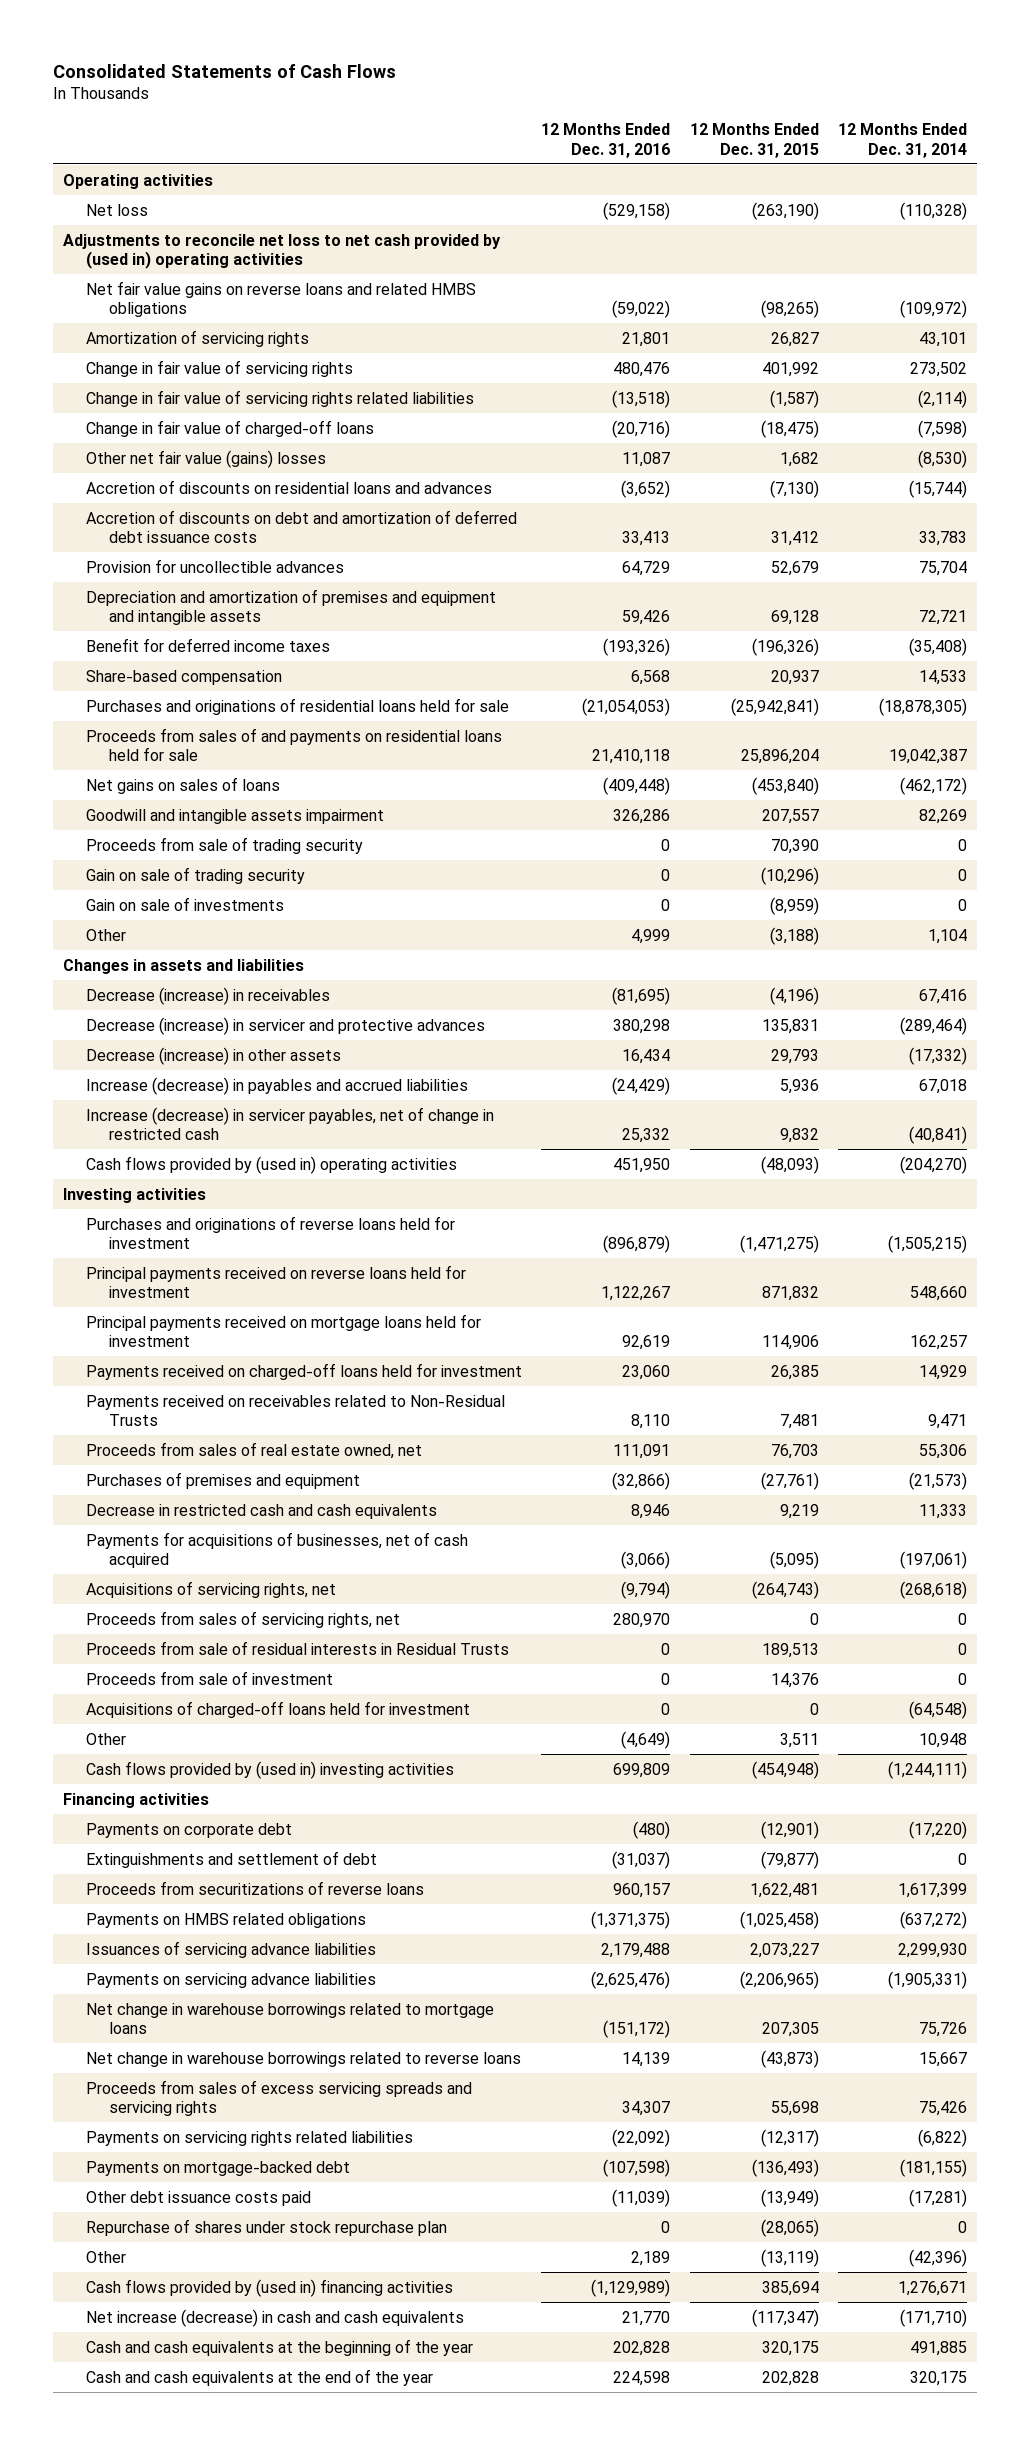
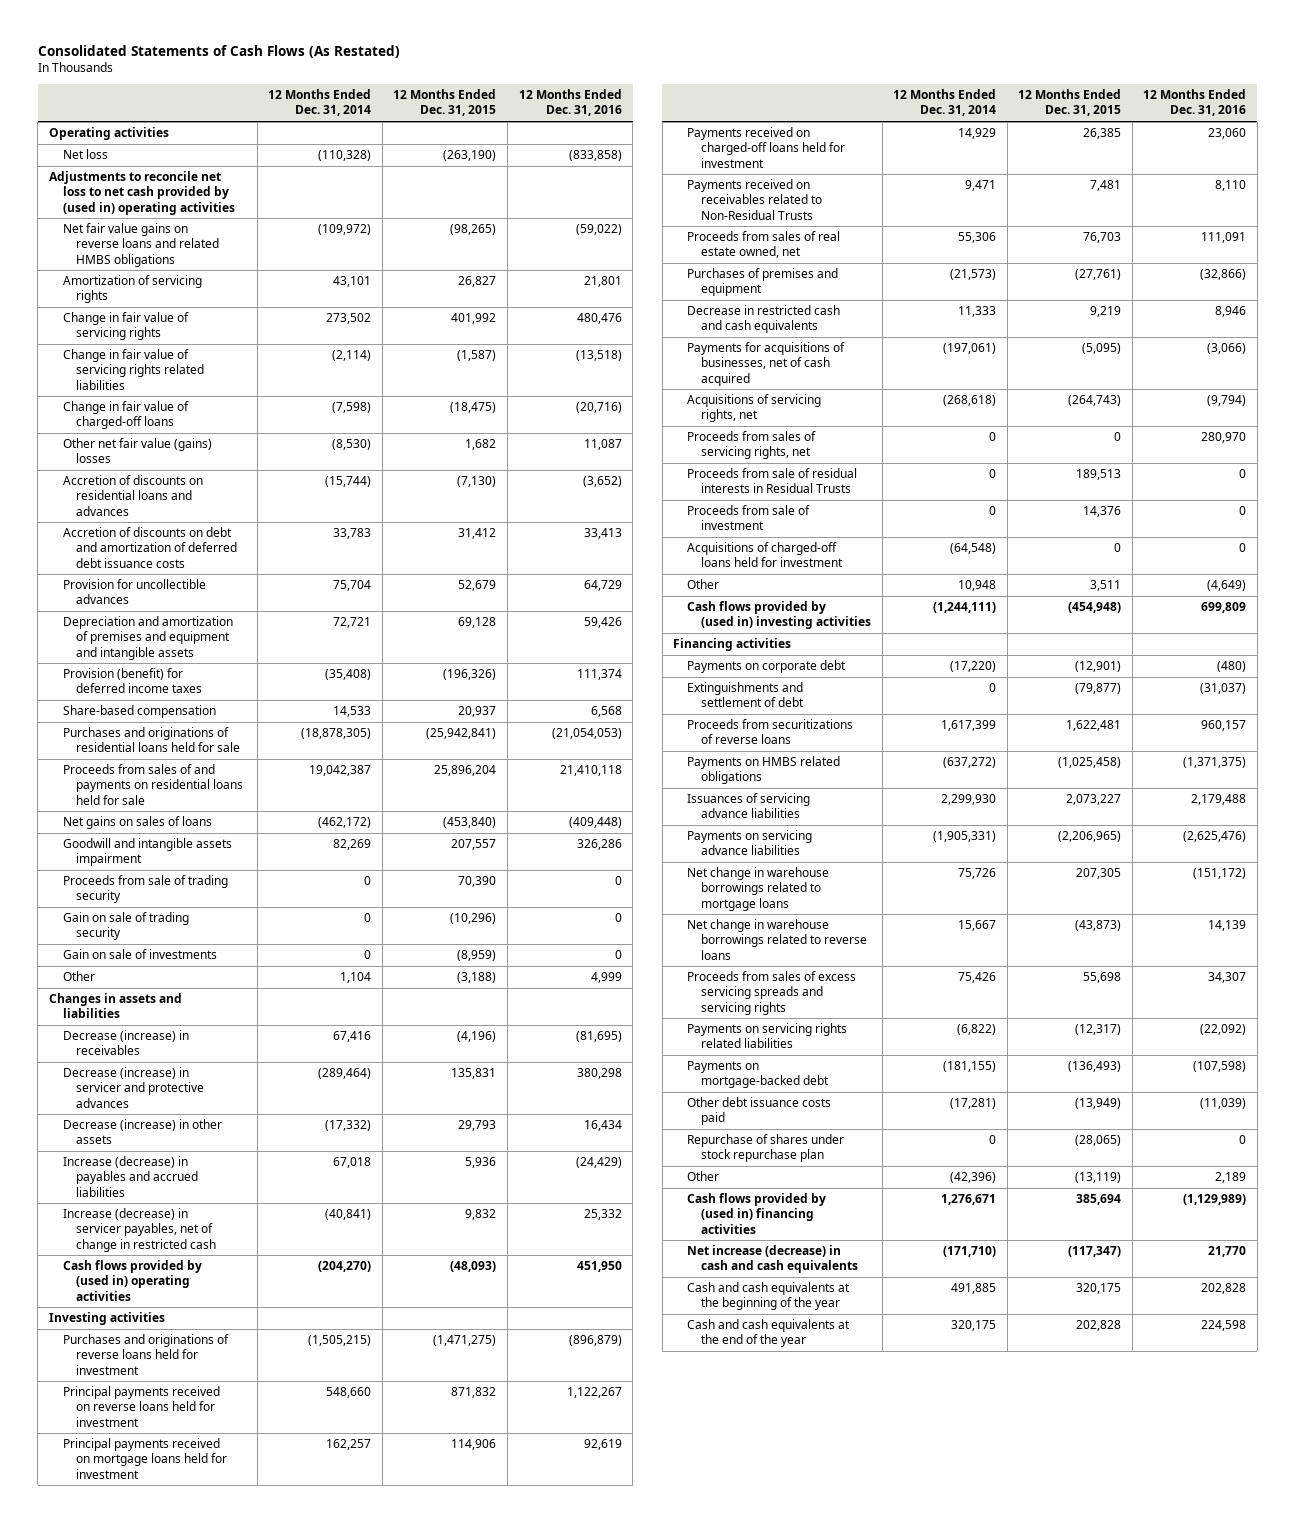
[53,63,397,78] Consolidated Statements of Cash Flows -> [37,45,400,59] Consolidated Statements of Cash Flows (As Restated)
[603,201,671,220] (529,158) -> [568,150,622,162] (833,858)
[85,637,330,652] Benefit for deferred income taxes -> [62,668,203,694] Provision (benefit) for deferred income taxes
[603,637,671,656] (193,326) -> [576,669,622,681] 111,374

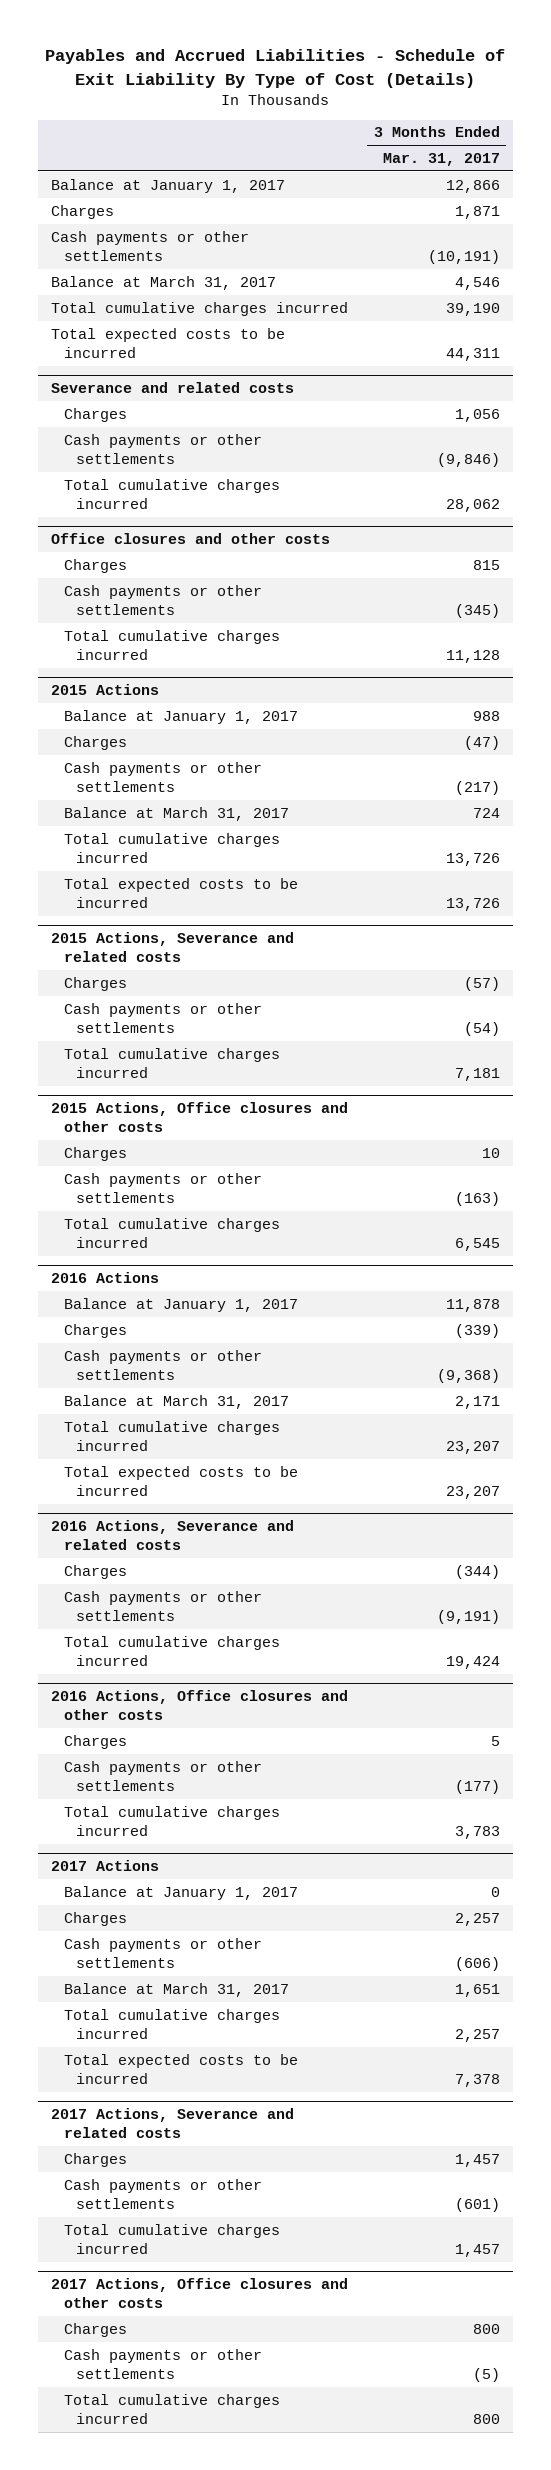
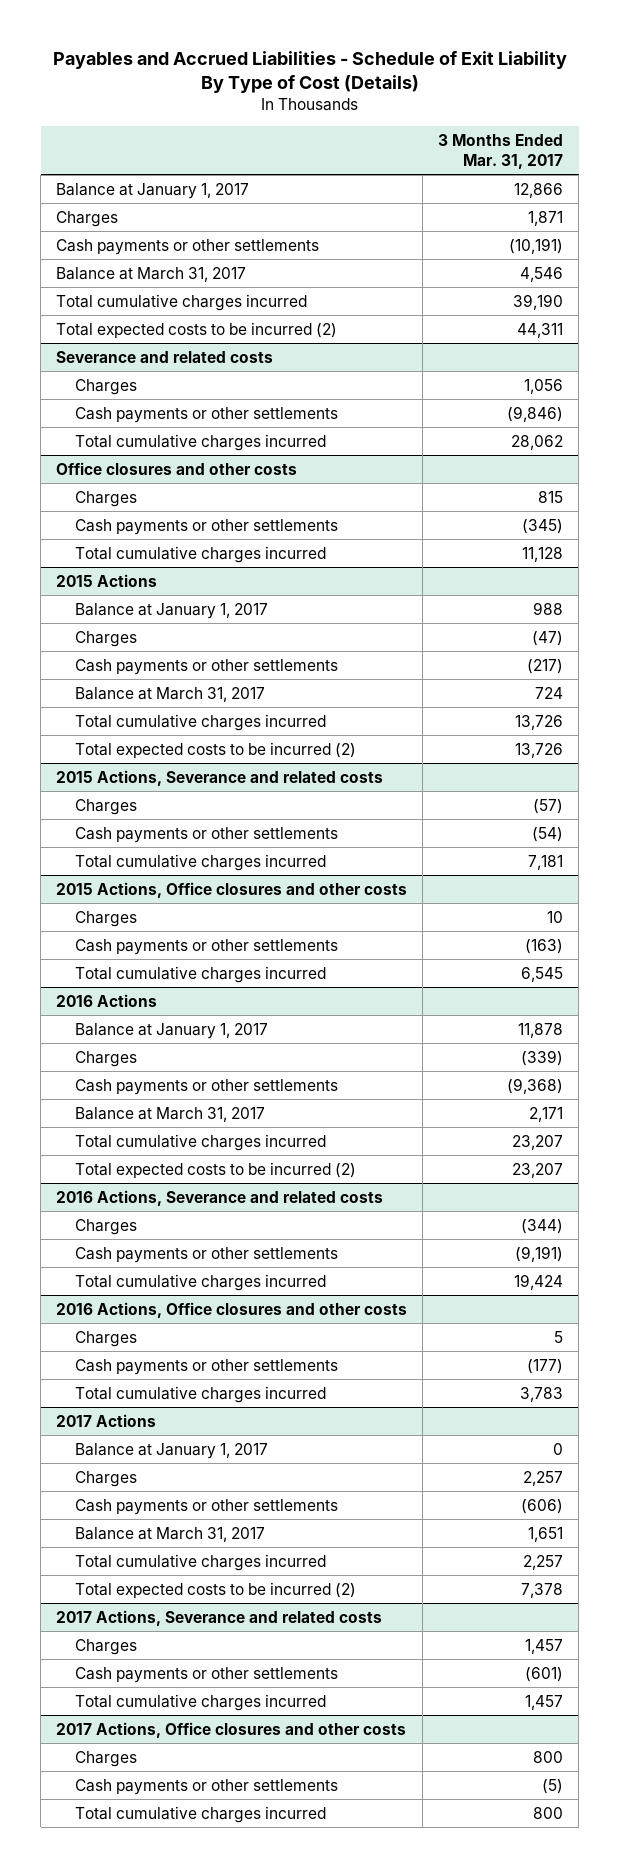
[50,327,285,358] Total expected costs to be incurred -> [56,321,338,338] Total expected costs to be incurred (2)
[63,877,298,908] Total expected costs to be incurred -> [75,741,357,758] Total expected costs to be incurred (2)
[63,1465,298,1496] Total expected costs to be incurred -> [75,1161,357,1178] Total expected costs to be incurred (2)
[63,2053,298,2084] Total expected costs to be incurred -> [75,1581,357,1598] Total expected costs to be incurred (2)

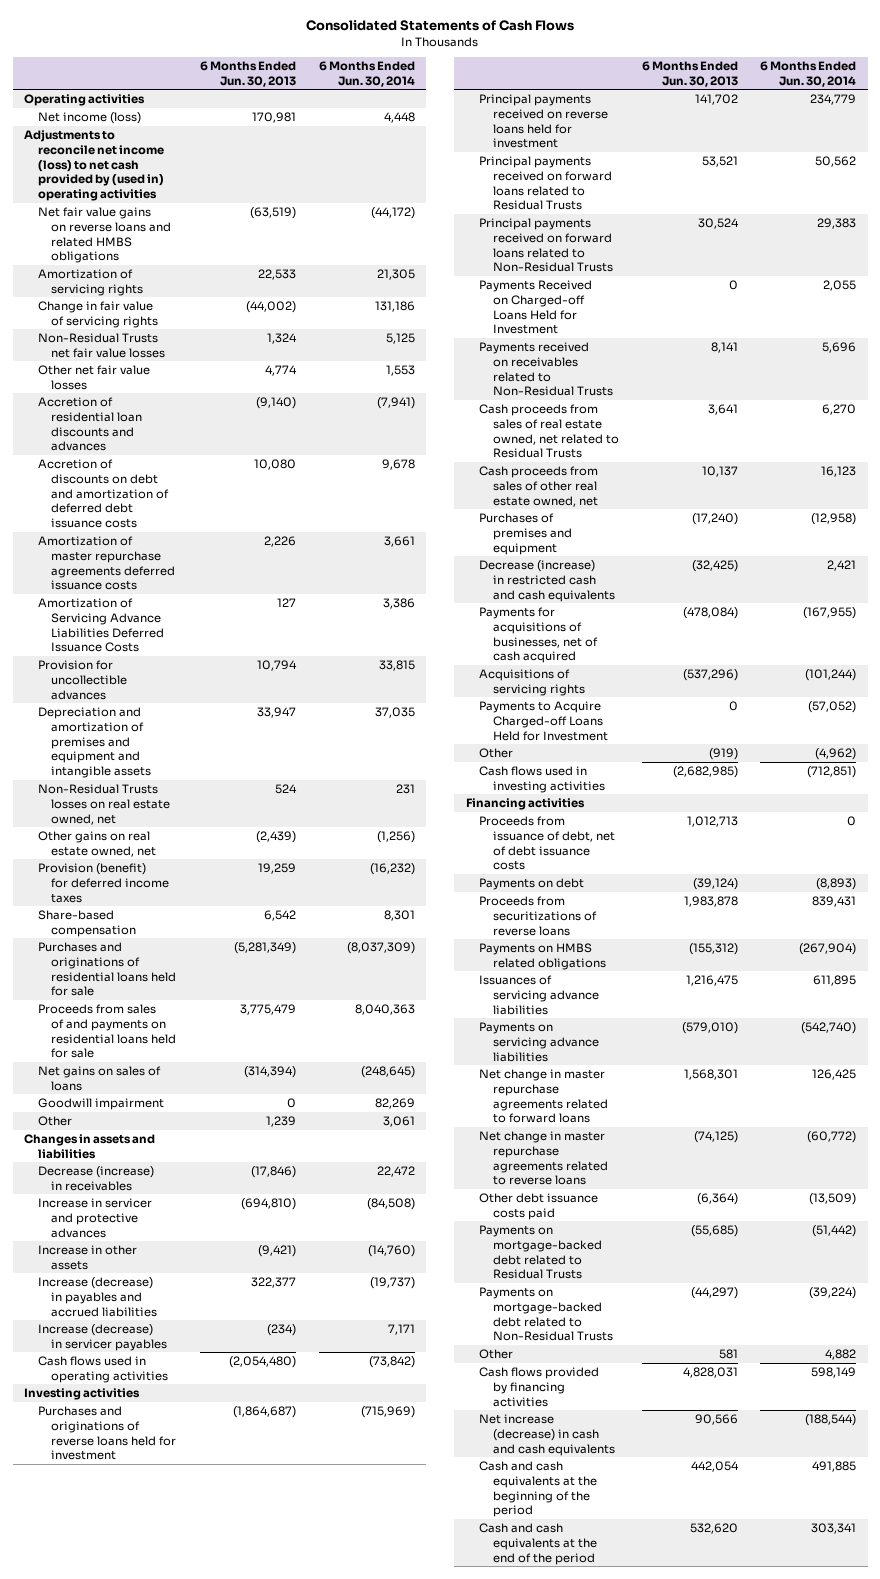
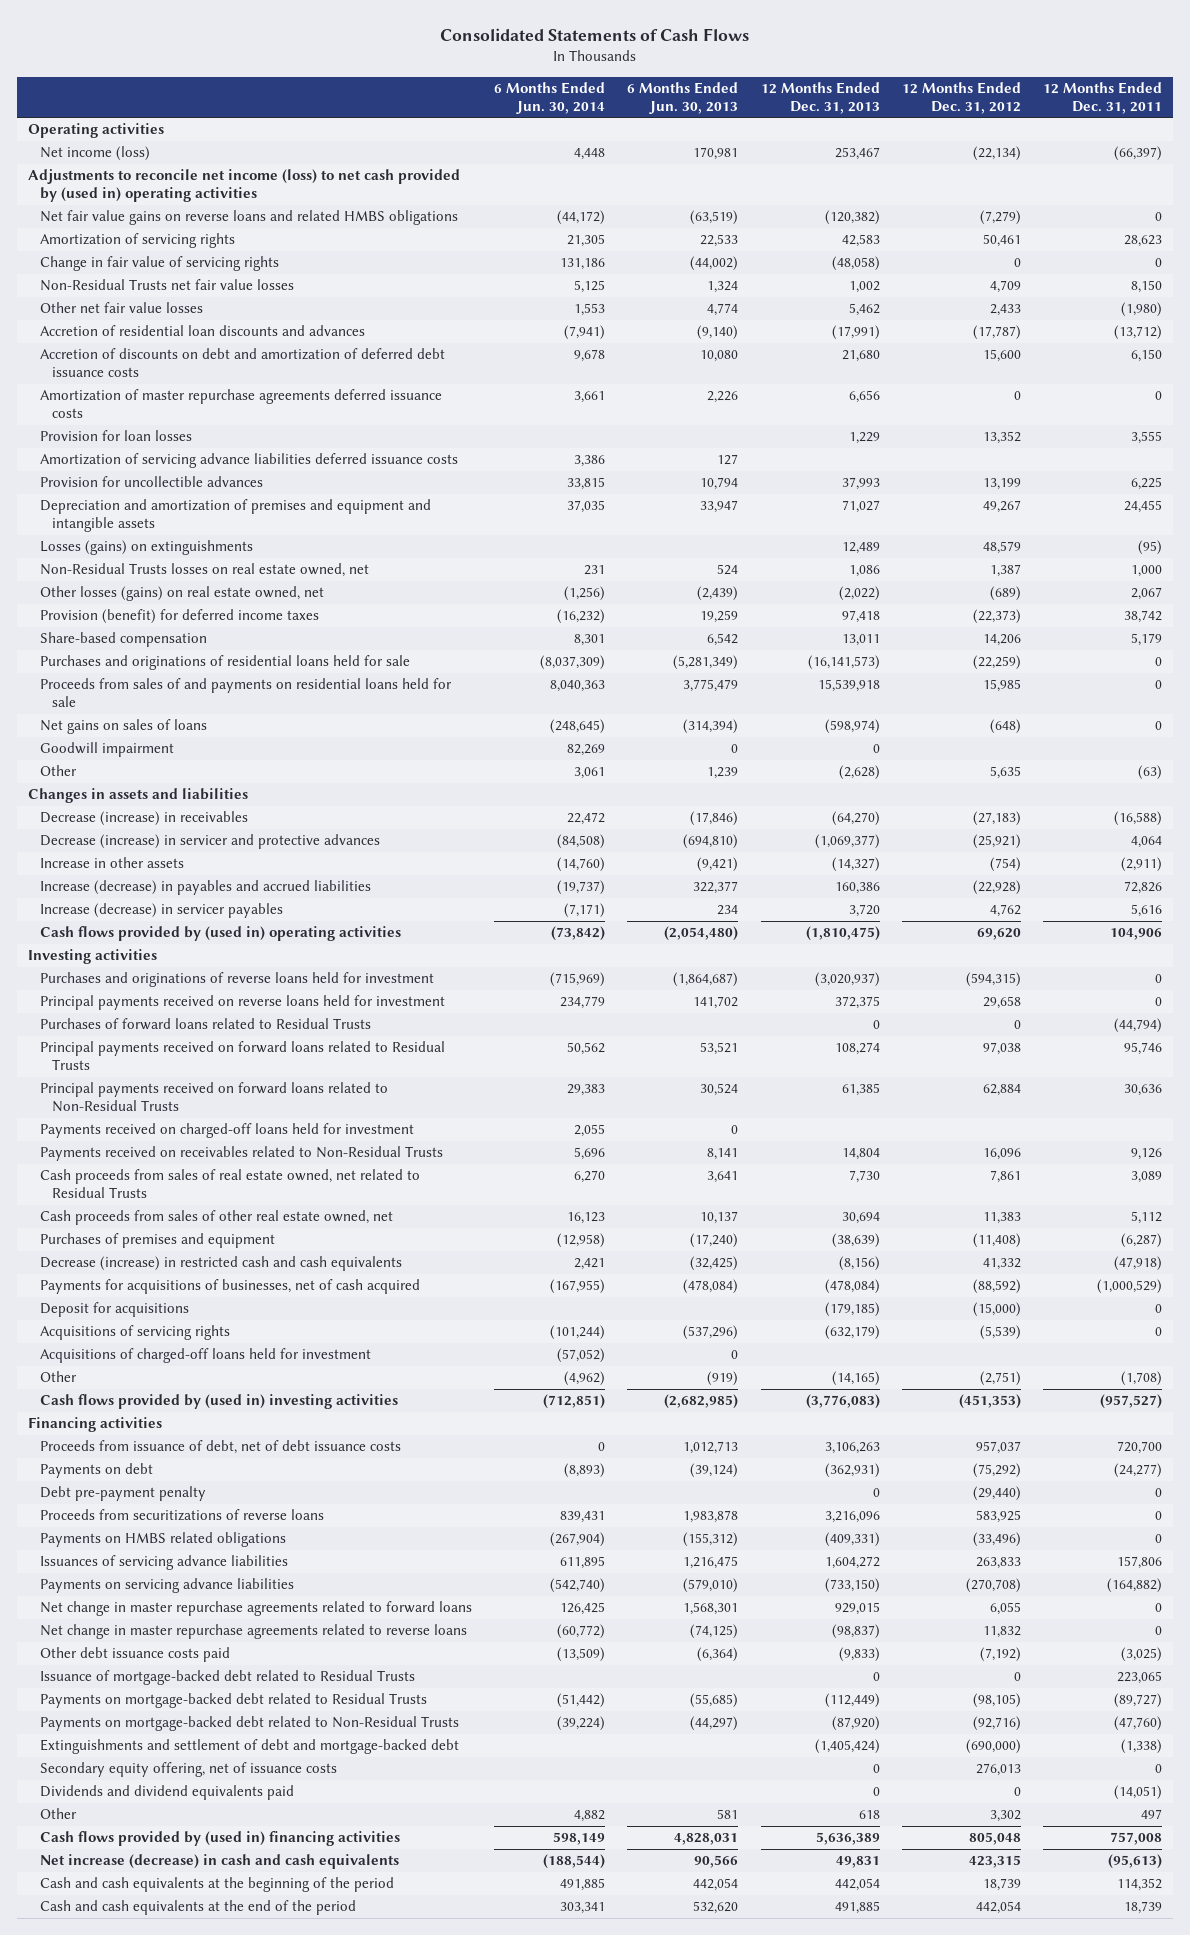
none -> [760,81,880,114] 12 Months Ended Dec. 31, 2013
none -> [901,81,1021,114] 12 Months Ended Dec. 31, 2012
none -> [1042,81,1162,114] 12 Months Ended Dec. 31, 2011
none -> [40,430,193,442] Provision for loan losses
[37,597,165,653] Amortization of Servicing Advance Liabilities Deferred Issuance Costs -> [40,453,459,469] Amortization of servicing advance liabilities deferred issuance costs
none -> [40,540,254,556] Losses (gains) on extinguishments
[37,830,157,857] Other gains on real estate owned, net -> [40,586,325,602] Other losses (gains) on real estate owned, net
[37,1197,152,1238] Increase in servicer and protective advances -> [40,834,381,850] Decrease (increase) in servicer and protective advances
[266,1323,296,1336] (234) -> [717,905,739,916] 234
[387,1323,415,1335] 7,171 -> [564,903,606,919] (7,171)
[37,1355,169,1383] Cash flows used in operating activities -> [40,926,402,942] Cash flows provided by (used in) operating activities
none -> [40,1018,372,1031] Purchases of forward loans related to Residual Trusts
[479,279,593,335] Payments Received on Charged-off Loans Held for Investment -> [40,1123,415,1139] Payments received on charged-off loans held for investment
none -> [40,1302,190,1318] Deposit for acquisitions
[479,700,609,741] Payments to Acquire Charged-off Loans Held for Investment -> [40,1348,372,1364] Acquisitions of charged-off loans held for investment
[479,765,606,793] Cash flows used in investing activities -> [40,1394,399,1410] Cash flows provided by (used in) investing activities
none -> [40,1486,207,1502] Debt pre-payment penalty
none -> [40,1670,416,1686] Issuance of mortgage-backed debt related to Residual Trusts
none -> [40,1739,460,1755] Extinguishments and settlement of debt and mortgage-backed debt
none -> [40,1762,338,1778] Secondary equity offering, net of issuance costs
none -> [40,1785,295,1801] Dividends and dividend equivalents paid
[479,1366,600,1407] Cash flows provided by financing activities -> [40,1831,401,1847] Cash flows provided by (used in) financing activities

